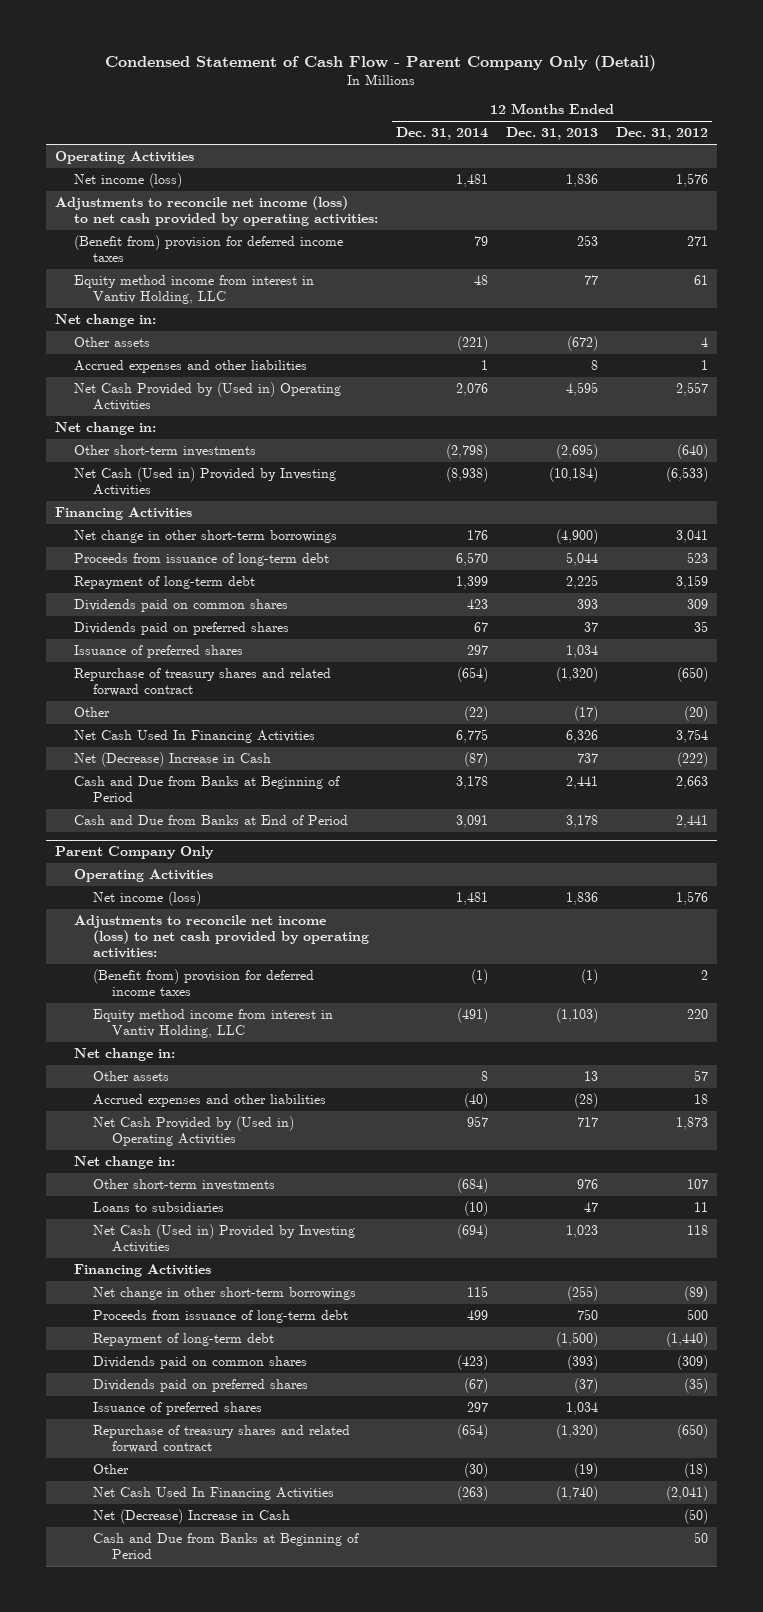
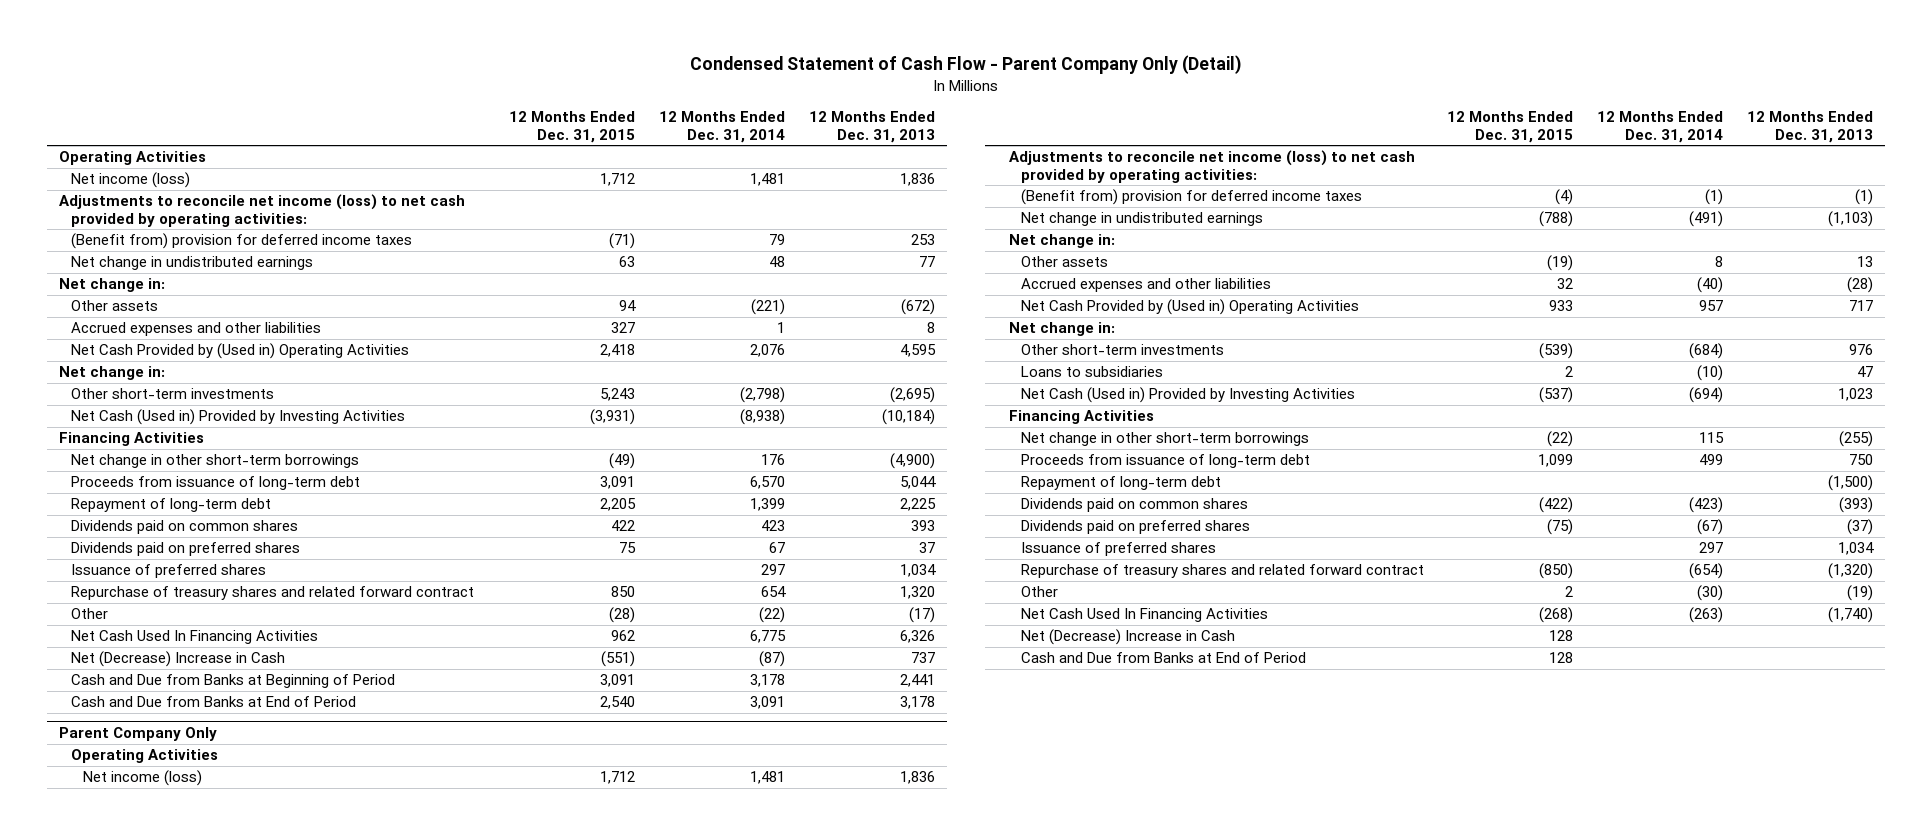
[615,127,708,141] Dec. 31, 2012 -> none
none -> [509,111,636,143] 12 Months Ended Dec. 31, 2015
[74,275,315,305] Equity method income from interest in Vantiv Holding, LLC -> [70,256,313,271] Net change in undistributed earnings
[456,667,488,683] (654) -> [761,586,787,598] 654
[555,667,598,683] (1,320) -> [899,586,935,600] 1,320
[93,1009,334,1039] Equity method income from interest in Vantiv Holding, LLC -> [1020,212,1263,227] Net change in undistributed earnings
[93,1533,360,1560] Cash and Due from Banks at Beginning of Period -> [1020,652,1306,664] Cash and Due from Banks at End of Period

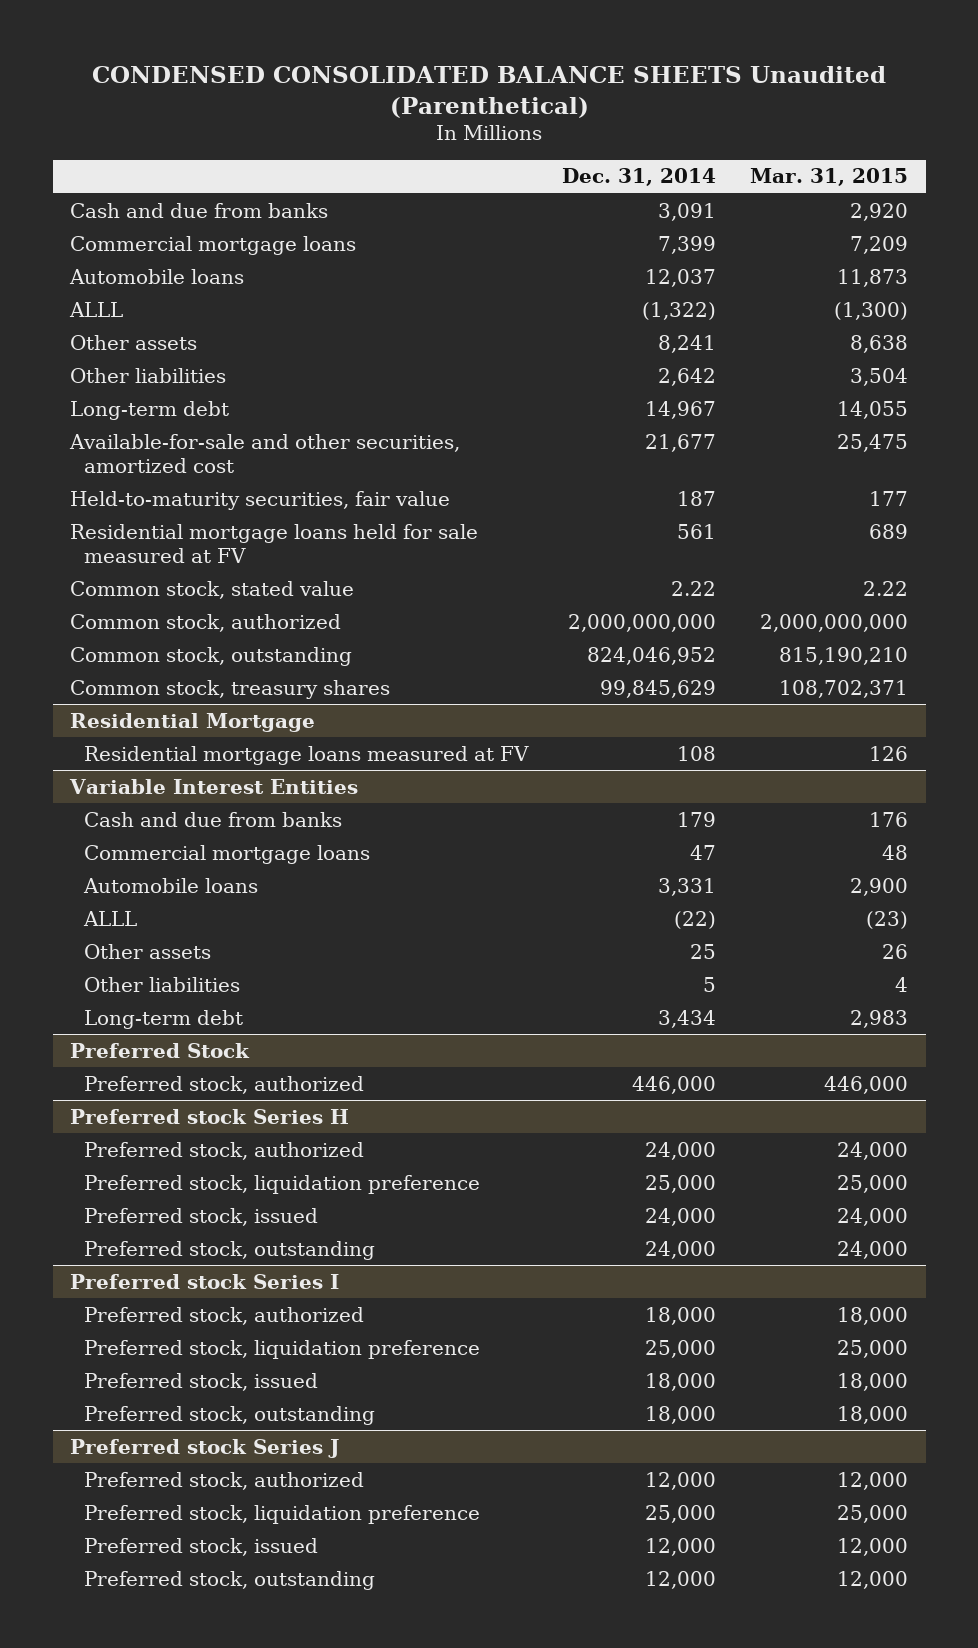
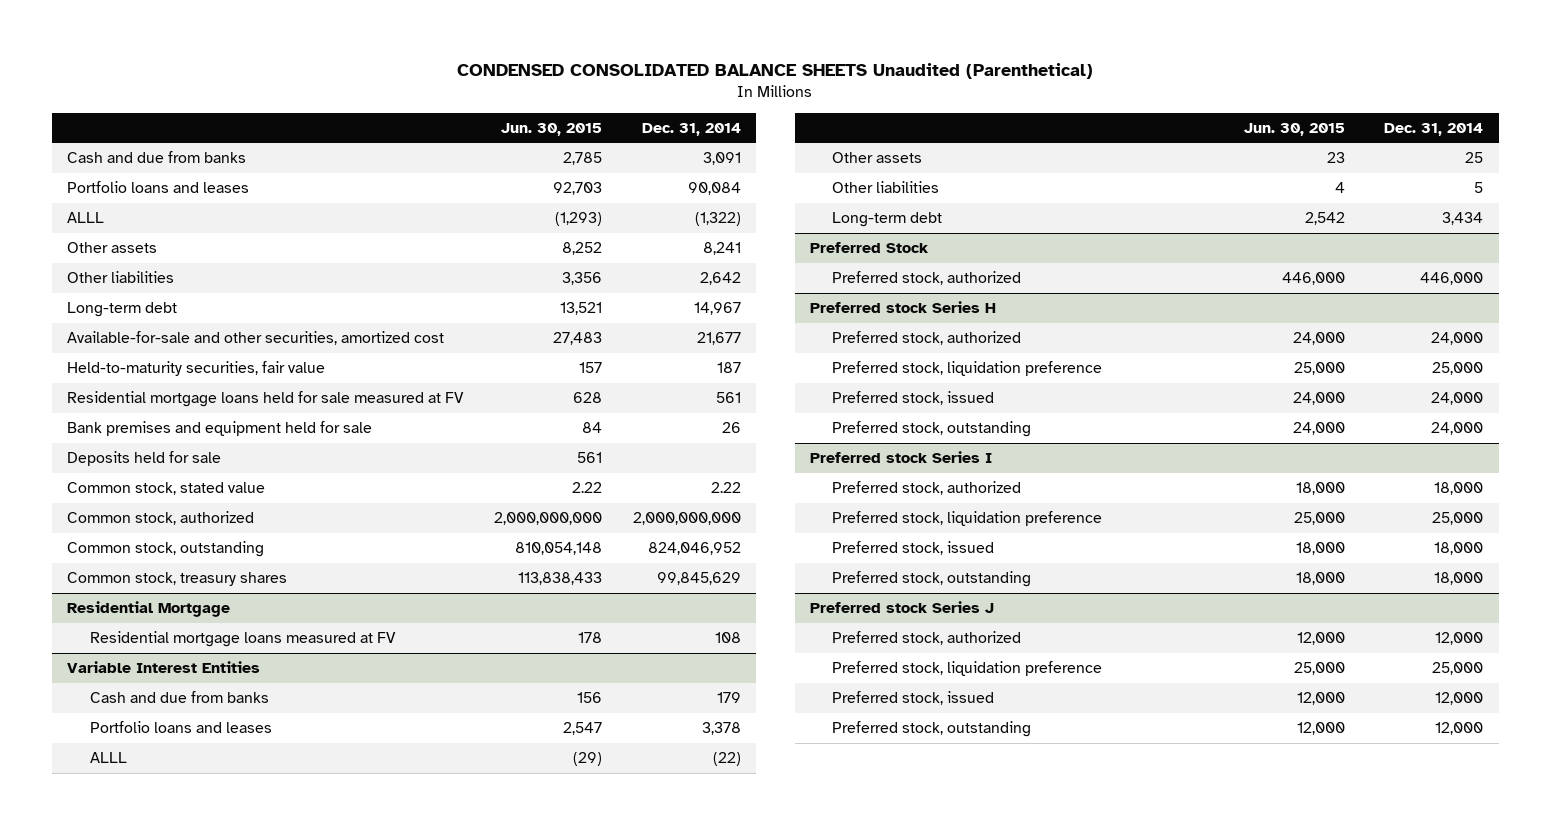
[750,168,909,187] Mar. 31, 2015 -> none
none -> [500,122,602,136] Jun. 30, 2015
[69,235,356,255] Commercial mortgage loans -> none
[68,268,244,284] Automobile loans -> none
none -> [67,181,250,194] Portfolio loans and leases
none -> [67,421,373,437] Bank premises and equipment held for sale
none -> [67,451,222,467] Deposits held for sale
[84,844,371,864] Commercial mortgage loans -> none
[83,877,259,893] Automobile loans -> none
none -> [89,721,272,734] Portfolio loans and leases

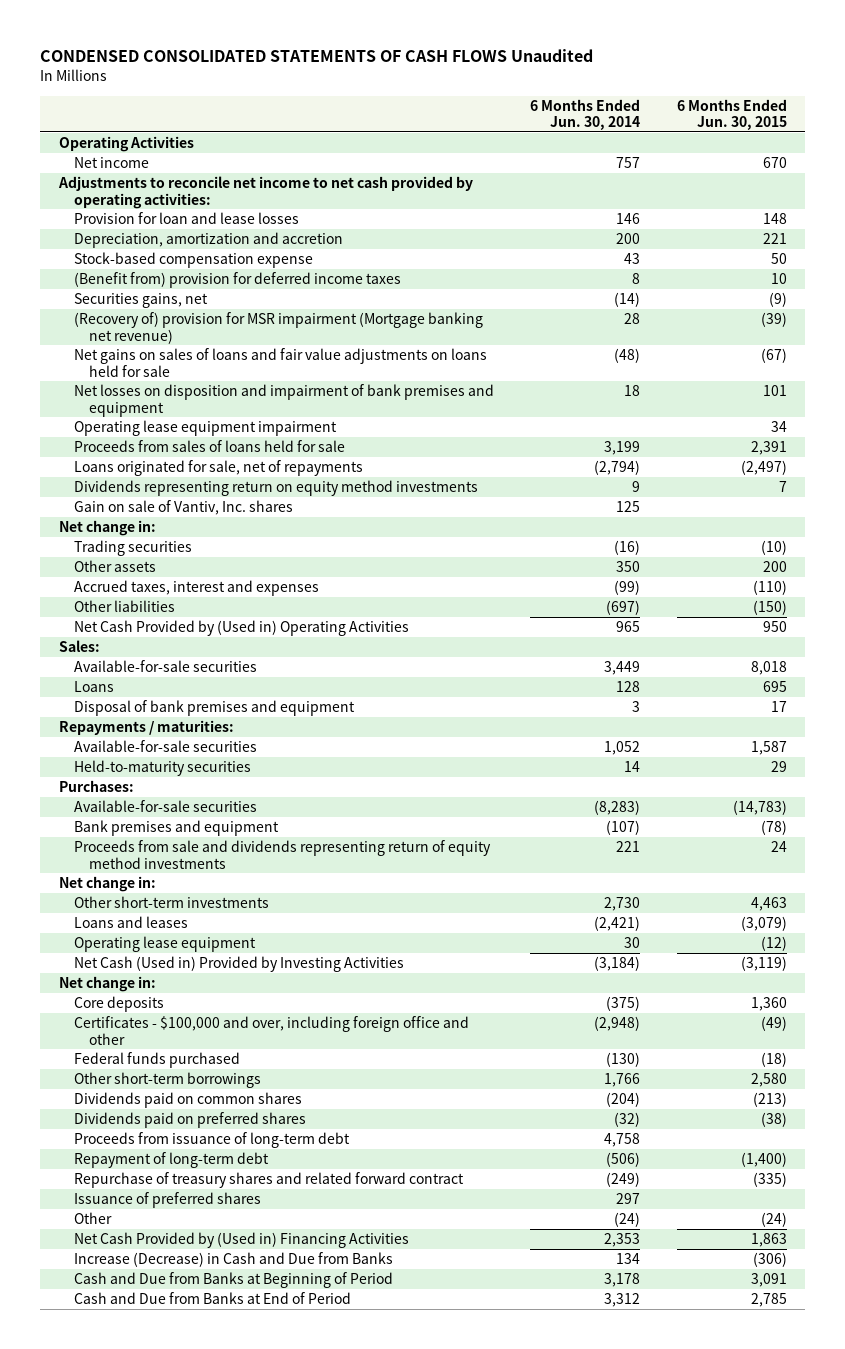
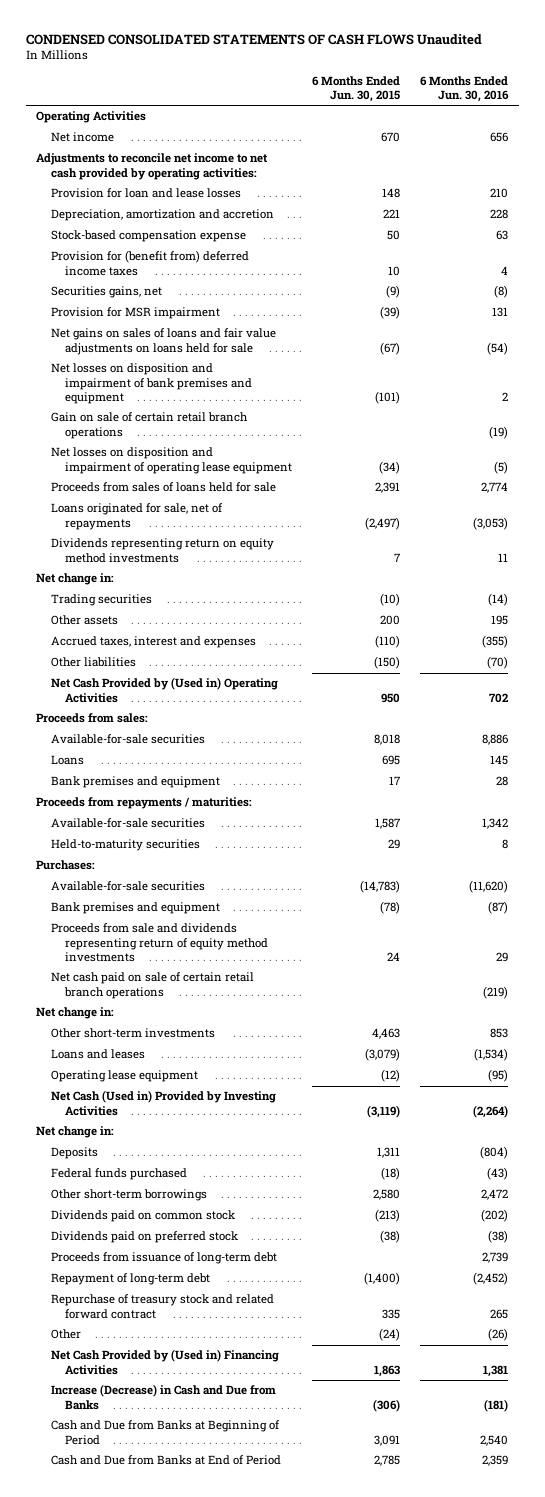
[530,98,641,131] 6 Months Ended Jun. 30, 2014 -> none
none -> [420,75,510,102] 6 Months Ended Jun. 30, 2016
[73,272,401,289] (Benefit from) provision for deferred income taxes -> [50,250,249,276] Provision for (benefit from) deferred income taxes
[73,312,483,344] (Recovery of) provision for MSR impairment (Mortgage banking net revenue) -> [50,307,220,320] Provision for MSR impairment
[762,385,787,397] 101 -> [375,390,401,404] (101)
none -> [50,412,248,439] Gain on sale of certain retail branch operations
[73,420,337,437] Operating lease equipment impairment -> [50,447,293,474] Net losses on disposition and impairment of operating lease equipment
[770,421,787,433] 34 -> [379,460,401,474] (34)
[73,500,293,516] Gain on sale of Vantiv, Inc. shares -> none
[58,640,100,653] Sales: -> [36,713,149,724] Proceeds from sales:
[73,700,355,717] Disposal of bank premises and equipment -> [50,776,220,789] Bank premises and equipment
[58,720,234,736] Repayments / maturities: -> [36,797,253,810] Proceeds from repayments / maturities:
none -> [50,972,254,999] Net cash paid on sale of certain retail branch operations
[73,1016,469,1045] Certificates - $100,000 and over, including foreign office and other -> none
[73,996,164,1013] Core deposits -> [50,1147,98,1160] Deposits
[750,997,787,1012] 1,360 -> [377,1147,401,1159] 1,311
[73,1092,302,1109] Dividends paid on common shares -> [50,1210,235,1223] Dividends paid on common stock
[73,1112,306,1129] Dividends paid on preferred shares -> [50,1231,238,1244] Dividends paid on preferred stock
[73,1192,261,1209] Issuance of preferred shares -> none
[73,1172,464,1189] Repurchase of treasury shares and related forward contract -> [50,1294,274,1319] Repurchase of treasury stock and related forward contract
[752,1172,787,1188] (335) -> [382,1308,401,1319] 335

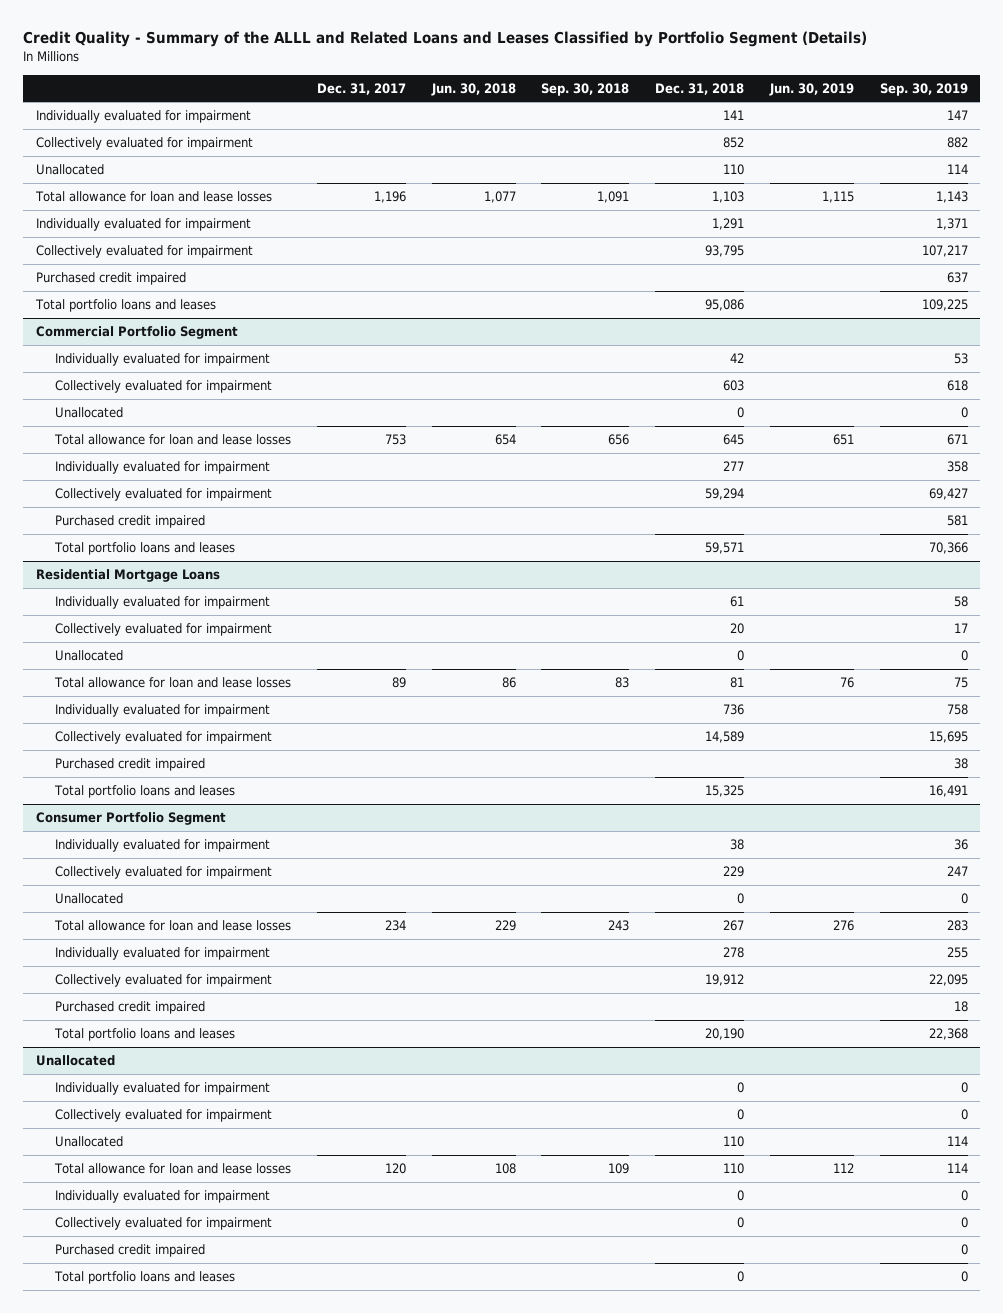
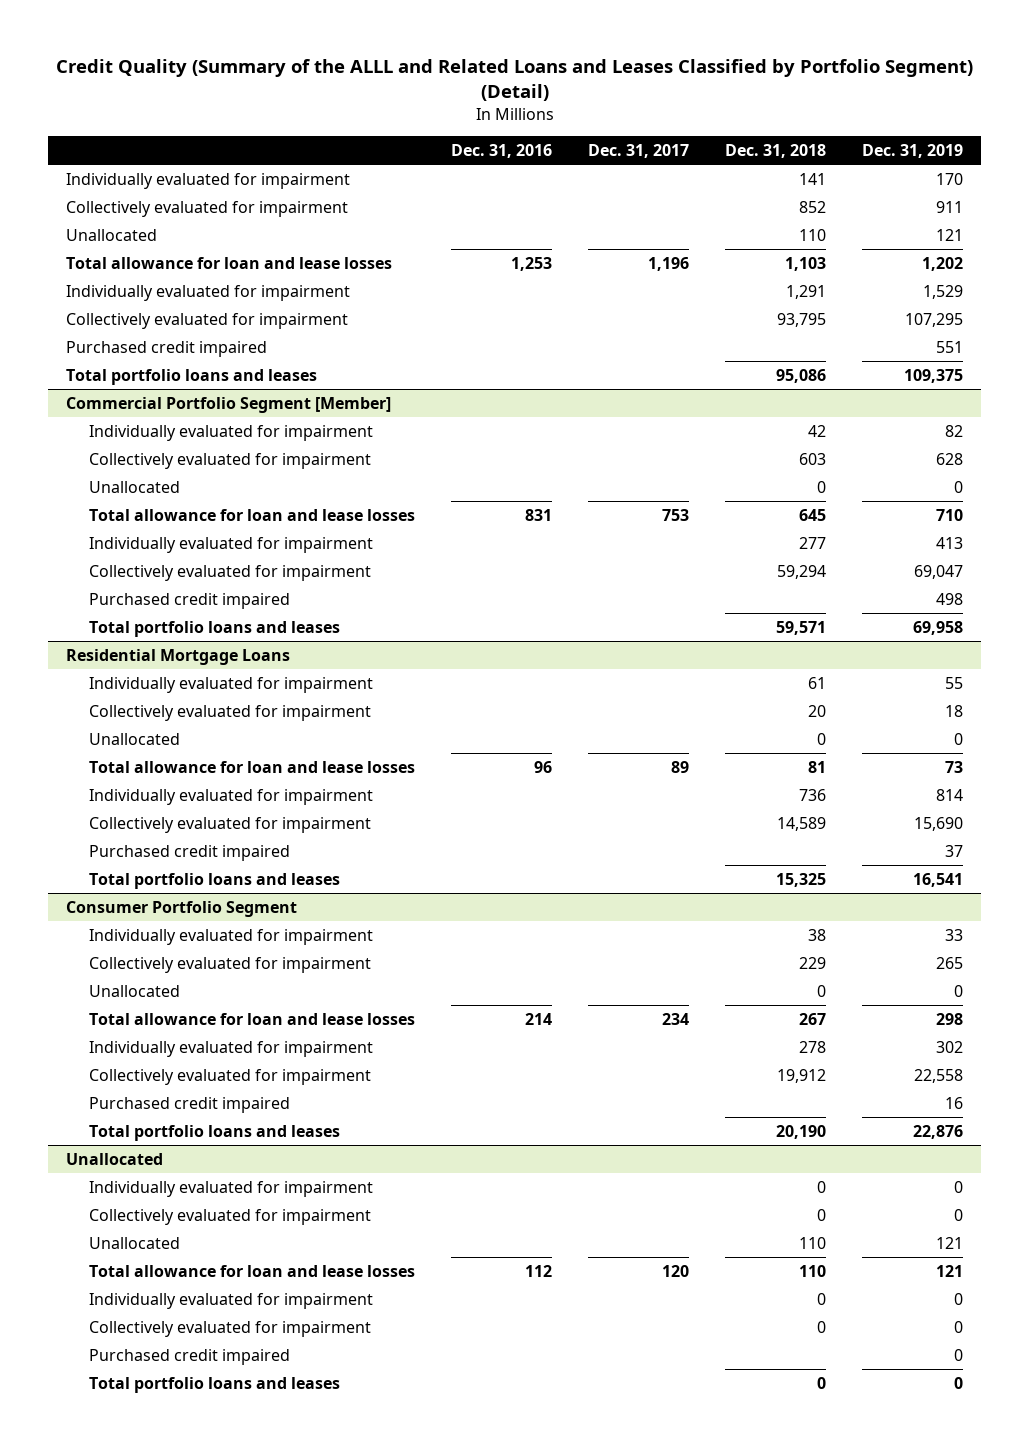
[22,31,867,48] Credit Quality - Summary of the ALLL and Related Loans and Leases Classified by Portfolio Segment (Details) -> [55,58,973,102] Credit Quality (Summary of the ALLL and Related Loans and Leases Classified by Portfolio Segment) (Detail)
[430,82,516,96] Jun. 30, 2018 -> none
[541,82,630,96] Sep. 30, 2018 -> none
[768,82,854,96] Jun. 30, 2019 -> none
[879,82,968,96] Sep. 30, 2019 -> none
none -> [451,144,553,159] Dec. 31, 2016
none -> [862,144,964,159] Dec. 31, 2019
[35,326,238,340] Commercial Portfolio Segment -> [65,396,391,413] Commercial Portfolio Segment [Member]

